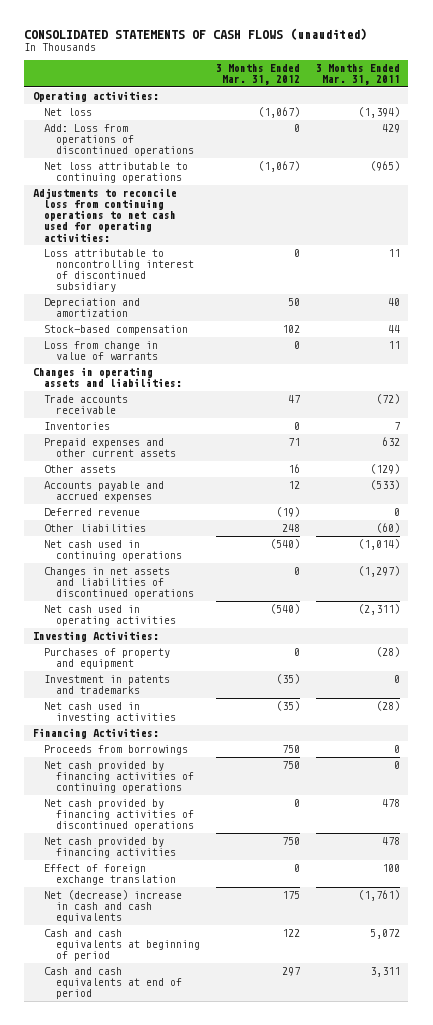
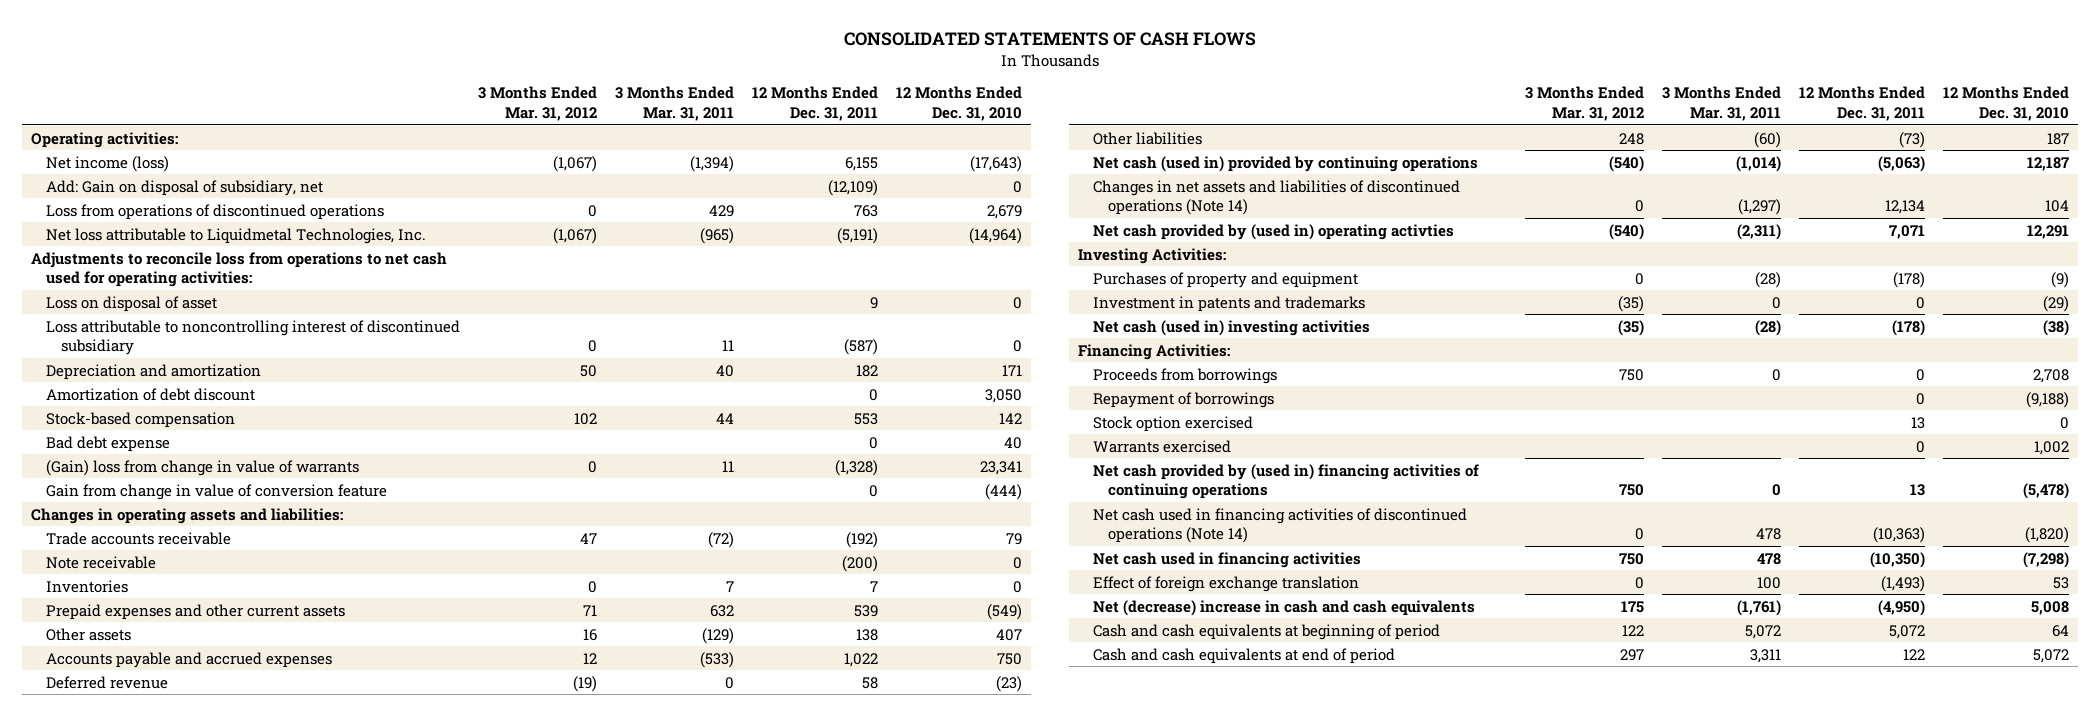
[24,27,368,40] CONSOLIDATED STATEMENTS OF CASH FLOWS (unaudited) -> [844,32,1257,47] CONSOLIDATED STATEMENTS OF CASH FLOWS
none -> [752,86,879,121] 12 Months Ended Dec. 31, 2011
none -> [896,86,1023,121] 12 Months Ended Dec. 31, 2010
[44,107,93,116] Net loss -> [46,155,170,172] Net income (loss)
none -> [46,179,324,196] Add: Gain on disposal of subsidiary, net
[44,123,194,157] Add: Loss from operations of discontinued operations -> [46,203,385,220] Loss from operations of discontinued operations
[44,161,189,184] Net loss attributable to continuing operations -> [46,227,427,244] Net loss attributable to Liquidmetal Technologies, Inc.
[32,187,177,242] Adjustments to reconcile loss from continuing operations to net cash used for operating activities: -> [30,251,447,288] Adjustments to reconcile loss from operations to net cash used for operating activities:
none -> [46,295,218,312] Loss on disposal of asset
none -> [46,387,256,401] Amortization of debt discount
none -> [46,435,171,452] Bad debt expense
[44,340,159,361] Loss from change in value of warrants -> [46,459,360,476] (Gain) loss from change in value of warrants
none -> [46,483,388,500] Gain from change in value of conversion feature
none -> [46,555,157,569] Note receivable
[44,539,182,562] Net cash used in continuing operations -> [1093,155,1479,172] Net cash (used in) provided by continuing operations
[44,566,194,600] Changes in net assets and liabilities of discontinued operations -> [1093,179,1461,216] Changes in net assets and liabilities of discontinued operations (Note 14)
[44,604,176,627] Net cash used in operating activities -> [1093,223,1455,240] Net cash provided by (used in) operating activties
[44,701,176,724] Net cash used in investing activities -> [1093,319,1371,336] Net cash (used in) investing activities
none -> [1093,391,1275,408] Repayment of borrowings
none -> [1093,415,1254,432] Stock option exercised
none -> [1093,439,1232,453] Warrants exercised
[44,760,194,794] Net cash provided by financing activities of continuing operations -> [1093,463,1480,500] Net cash provided by (used in) financing activities of continuing operations
[44,798,194,832] Net cash provided by financing activities of discontinued operations -> [1093,507,1468,544] Net cash used in financing activities of discontinued operations (Note 14)
[44,836,176,859] Net cash provided by financing activities -> [1093,551,1362,568] Net cash used in financing activities

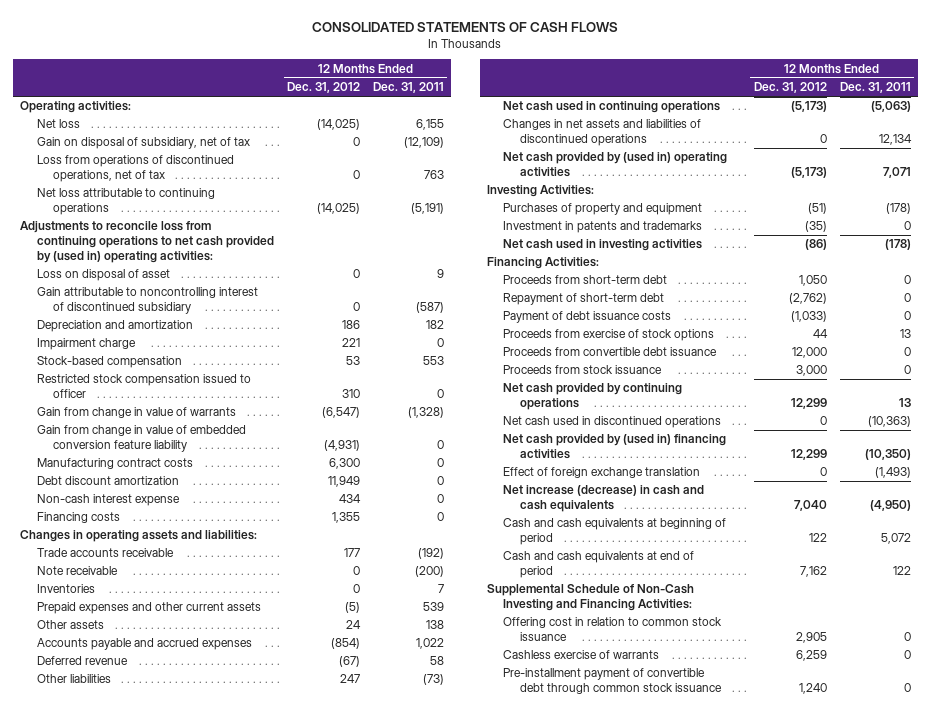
[478,86,598,121] 3 Months Ended Mar. 31, 2012 -> none
[615,86,735,121] 3 Months Ended Mar. 31, 2011 -> none
[896,86,1023,121] 12 Months Ended Dec. 31, 2010 -> none
none -> [286,82,360,94] Dec. 31, 2012
[46,155,170,172] Net income (loss) -> [36,119,80,129] Net loss
[46,179,324,196] Add: Gain on disposal of subsidiary, net -> [36,137,250,150] Gain on disposal of subsidiary, net of tax
[46,203,385,220] Loss from operations of discontinued operations -> [36,155,234,183] Loss from operations of discontinued operations, net of tax
[46,227,427,244] Net loss attributable to Liquidmetal Technologies, Inc. -> [36,188,215,216] Net loss attributable to continuing operations
[30,251,447,288] Adjustments to reconcile loss from operations to net cash used for operating activities: -> [19,221,274,264] Adjustments to reconcile loss from continuing operations to net cash provided by (used in) operating activities:
[46,319,461,356] Loss attributable to noncontrolling interest of discontinued subsidiary -> [36,287,258,315] Gain attributable to noncontrolling interest of discontinued subsidiary
[46,387,256,401] Amortization of debt discount -> none
none -> [36,338,136,351] Impairment charge
[46,435,171,452] Bad debt expense -> none
none -> [36,374,251,399] Restricted stock compensation issued to officer
[46,459,360,476] (Gain) loss from change in value of warrants -> [36,407,236,419] Gain from change in value of warrants
[46,483,388,500] Gain from change in value of conversion feature -> [36,425,246,453] Gain from change in value of embedded conversion feature liability
none -> [36,458,193,470] Manufacturing contract costs
none -> [36,476,179,486] Debt discount amortization
none -> [36,494,180,507] Non-cash interest expense
none -> [36,512,120,524] Financing costs
[1093,155,1479,172] Net cash (used in) provided by continuing operations -> [503,101,721,114] Net cash used in continuing operations
[1093,179,1461,216] Changes in net assets and liabilities of discontinued operations (Note 14) -> [503,119,702,147] Changes in net assets and liabilities of discontinued operations
[1093,223,1455,240] Net cash provided by (used in) operating activties -> [503,152,728,178] Net cash provided by (used in) operating activities
[1093,319,1371,336] Net cash (used in) investing activities -> [503,239,703,252] Net cash used in investing activities
[1093,367,1278,384] Proceeds from borrowings -> none
[1093,391,1275,408] Repayment of borrowings -> none
[1093,439,1232,453] Warrants exercised -> none
none -> [503,275,668,285] Proceeds from short-term debt
none -> [503,293,665,306] Repayment of short-term debt
none -> [503,311,672,324] Payment of debt issuance costs
[1093,415,1254,432] Stock option exercised -> [503,329,715,342] Proceeds from exercise of stock options
none -> [503,347,718,357] Proceeds from convertible debt issuance
none -> [503,365,663,375] Proceeds from stock issuance
[1093,463,1480,500] Net cash provided by (used in) financing activities of continuing operations -> [503,383,683,411] Net cash provided by continuing operations
[1093,507,1468,544] Net cash used in financing activities of discontinued operations (Note 14) -> [503,416,722,429] Net cash used in discontinued operations
[1093,551,1362,568] Net cash used in financing activities -> [503,434,727,460] Net cash provided by (used in) financing activities
[1093,599,1476,616] Net (decrease) increase in cash and cash equivalents -> [503,485,705,513] Net increase (decrease) in cash and cash equivalents
none -> [486,584,694,612] Supplemental Schedule of Non-Cash Investing and Financing Activities:
none -> [503,617,723,642] Offering cost in relation to common stock issuance
none -> [503,650,660,660] Cashless exercise of warrants
none -> [503,668,723,695] Pre-installment payment of convertible debt through common stock issuance

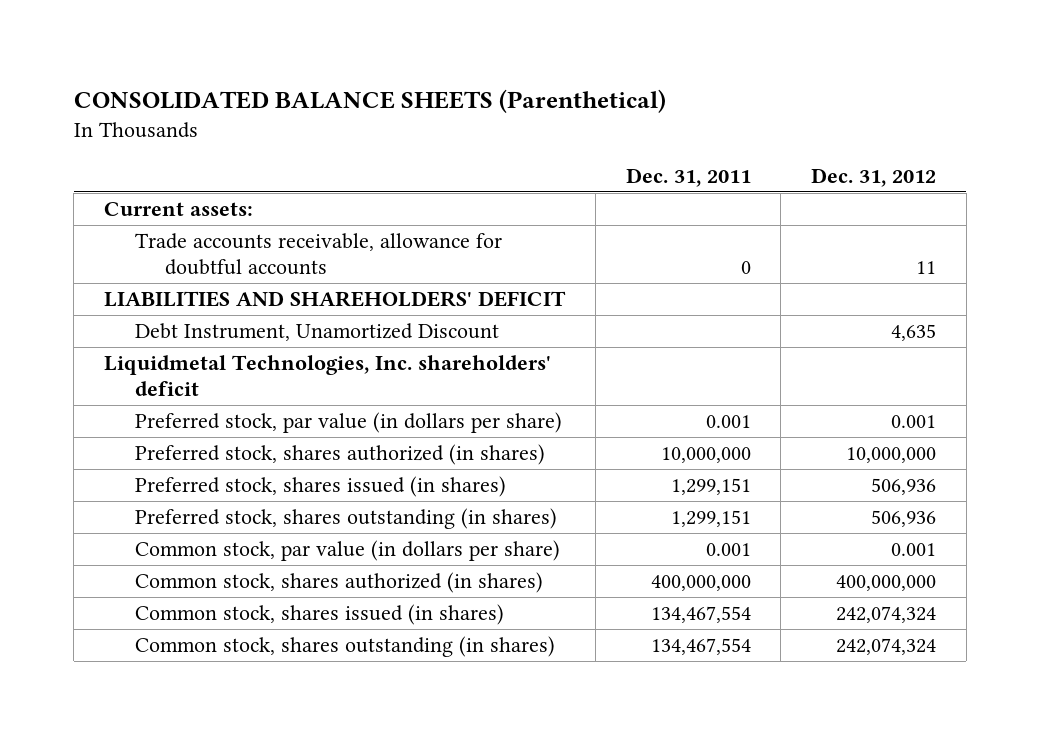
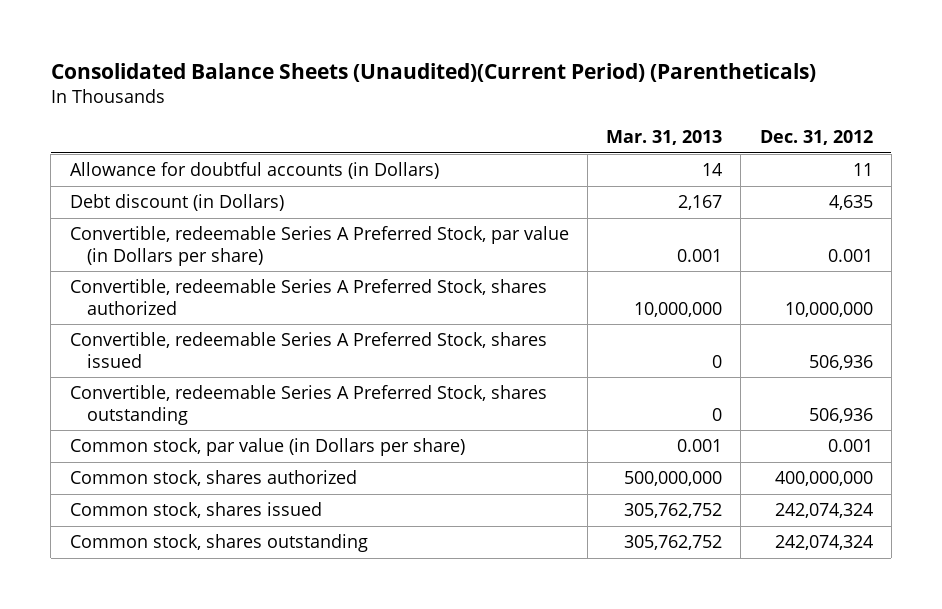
[73,88,666,113] CONSOLIDATED BALANCE SHEETS (Parenthetical) -> [50,62,816,82] Consolidated Balance Sheets (Unaudited)(Current Period) (Parentheticals)
[625,167,751,187] Dec. 31, 2011 -> none
none -> [606,129,723,145] Mar. 31, 2013
[104,202,254,217] Current assets: -> none
[104,291,567,308] LIABILITIES AND SHAREHOLDERS' DEFICIT -> none
[104,355,552,396] Liquidmetal Technologies, Inc. shareholders' deficit -> none
[134,233,502,275] Trade accounts receivable, allowance for doubtful accounts -> [69,162,439,180] Allowance for doubtful accounts (in Dollars)
[134,323,499,342] Debt Instrument, Unamortized Discount -> [69,194,284,212] Debt discount (in Dollars)
[134,412,562,434] Preferred stock, par value (in dollars per share) -> [69,226,569,266] Convertible, redeemable Series A Preferred Stock, par value (in Dollars per share)
[134,444,545,466] Preferred stock, shares authorized (in shares) -> [69,279,547,315] Convertible, redeemable Series A Preferred Stock, shares authorized
[134,476,506,498] Preferred stock, shares issued (in shares) -> [69,332,547,368] Convertible, redeemable Series A Preferred Stock, shares issued
[134,508,557,530] Preferred stock, shares outstanding (in shares) -> [69,385,547,425] Convertible, redeemable Series A Preferred Stock, shares outstanding
[134,540,560,562] Common stock, par value (in dollars per share) -> [69,438,465,457] Common stock, par value (in Dollars per share)
[134,572,543,594] Common stock, shares authorized (in shares) -> [69,470,357,487] Common stock, shares authorized
[134,604,504,626] Common stock, shares issued (in shares) -> [69,502,322,519] Common stock, shares issued
[134,636,555,658] Common stock, shares outstanding (in shares) -> [69,534,368,553] Common stock, shares outstanding

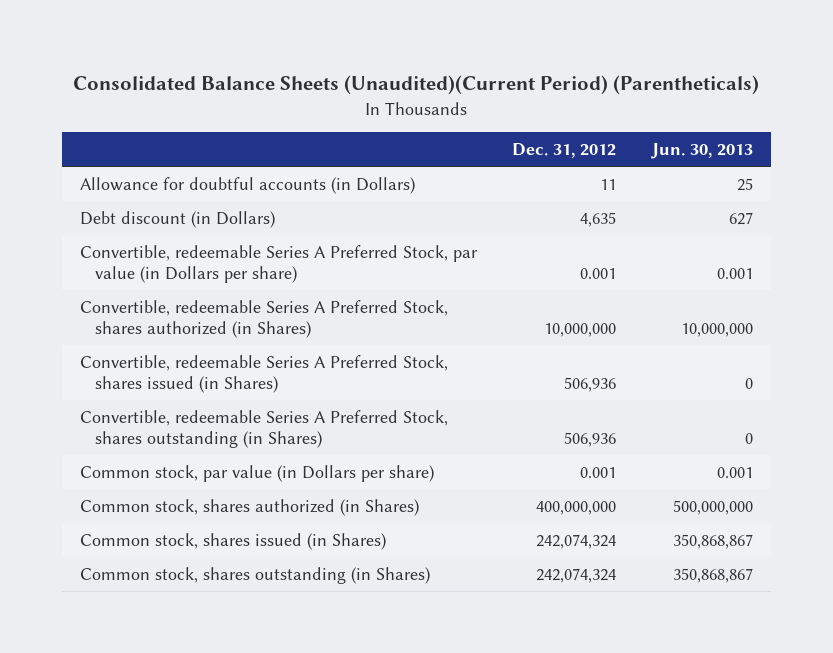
[606,129,723,145] Mar. 31, 2013 -> none
none -> [650,143,753,160] Jun. 30, 2013
[69,279,547,315] Convertible, redeemable Series A Preferred Stock, shares authorized -> [79,299,448,338] Convertible, redeemable Series A Preferred Stock, shares authorized (in Shares)
[69,332,547,368] Convertible, redeemable Series A Preferred Stock, shares issued -> [79,354,448,393] Convertible, redeemable Series A Preferred Stock, shares issued (in Shares)
[69,385,547,425] Convertible, redeemable Series A Preferred Stock, shares outstanding -> [79,409,448,448] Convertible, redeemable Series A Preferred Stock, shares outstanding (in Shares)
[69,470,357,487] Common stock, shares authorized -> [79,498,419,516] Common stock, shares authorized (in Shares)
[69,502,322,519] Common stock, shares issued -> [79,532,386,550] Common stock, shares issued (in Shares)
[69,534,368,553] Common stock, shares outstanding -> [79,566,430,584] Common stock, shares outstanding (in Shares)

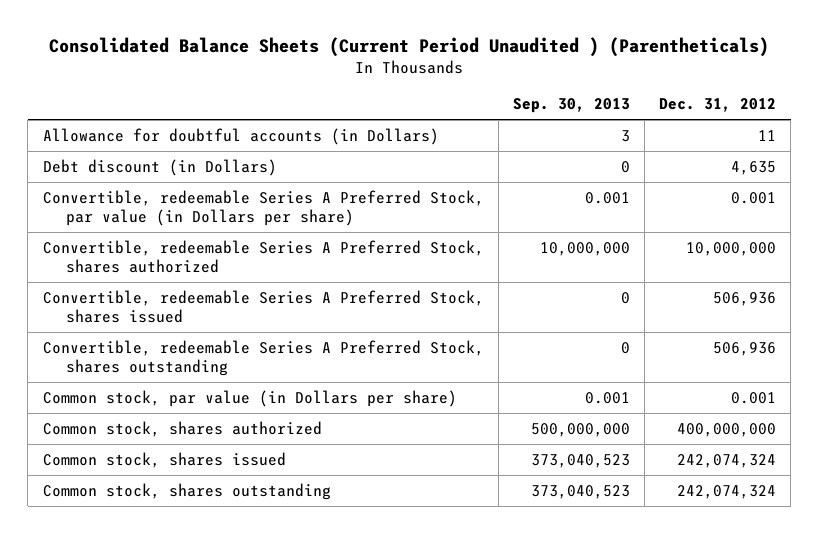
[73,75,760,96] Consolidated Balance Sheets (Unaudited)(Current Period) (Parentheticals) -> [49,36,770,57] Consolidated Balance Sheets (Current Period Unaudited ) (Parentheticals)
[650,143,753,160] Jun. 30, 2013 -> none
none -> [512,98,630,114] Sep. 30, 2013
[79,299,448,338] Convertible, redeemable Series A Preferred Stock, shares authorized (in Shares) -> [42,239,484,274] Convertible, redeemable Series A Preferred Stock, shares authorized
[79,354,448,393] Convertible, redeemable Series A Preferred Stock, shares issued (in Shares) -> [42,289,484,324] Convertible, redeemable Series A Preferred Stock, shares issued
[79,409,448,448] Convertible, redeemable Series A Preferred Stock, shares outstanding (in Shares) -> [42,339,484,377] Convertible, redeemable Series A Preferred Stock, shares outstanding
[79,498,419,516] Common stock, shares authorized (in Shares) -> [42,420,322,437] Common stock, shares authorized
[79,532,386,550] Common stock, shares issued (in Shares) -> [42,451,286,468] Common stock, shares issued
[79,566,430,584] Common stock, shares outstanding (in Shares) -> [42,482,331,500] Common stock, shares outstanding

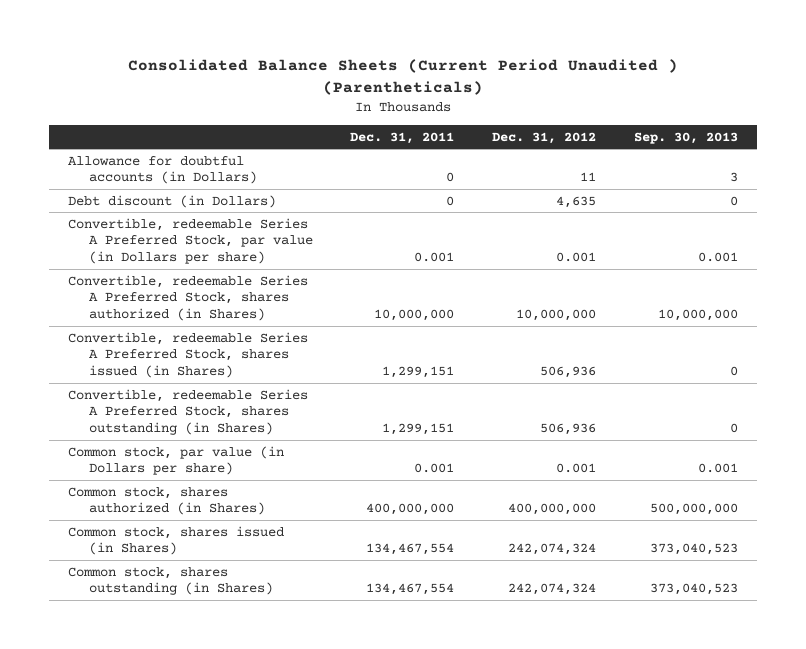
none -> [350,131,455,144] Dec. 31, 2011
[42,239,484,274] Convertible, redeemable Series A Preferred Stock, shares authorized -> [67,274,308,322] Convertible, redeemable Series A Preferred Stock, shares authorized (in Shares)
[42,289,484,324] Convertible, redeemable Series A Preferred Stock, shares issued -> [67,331,308,379] Convertible, redeemable Series A Preferred Stock, shares issued (in Shares)
[42,339,484,377] Convertible, redeemable Series A Preferred Stock, shares outstanding -> [67,388,308,436] Convertible, redeemable Series A Preferred Stock, shares outstanding (in Shares)
[42,420,322,437] Common stock, shares authorized -> [67,486,265,516] Common stock, shares authorized (in Shares)
[42,451,286,468] Common stock, shares issued -> [67,525,284,556] Common stock, shares issued (in Shares)
[42,482,331,500] Common stock, shares outstanding -> [67,566,273,596] Common stock, shares outstanding (in Shares)

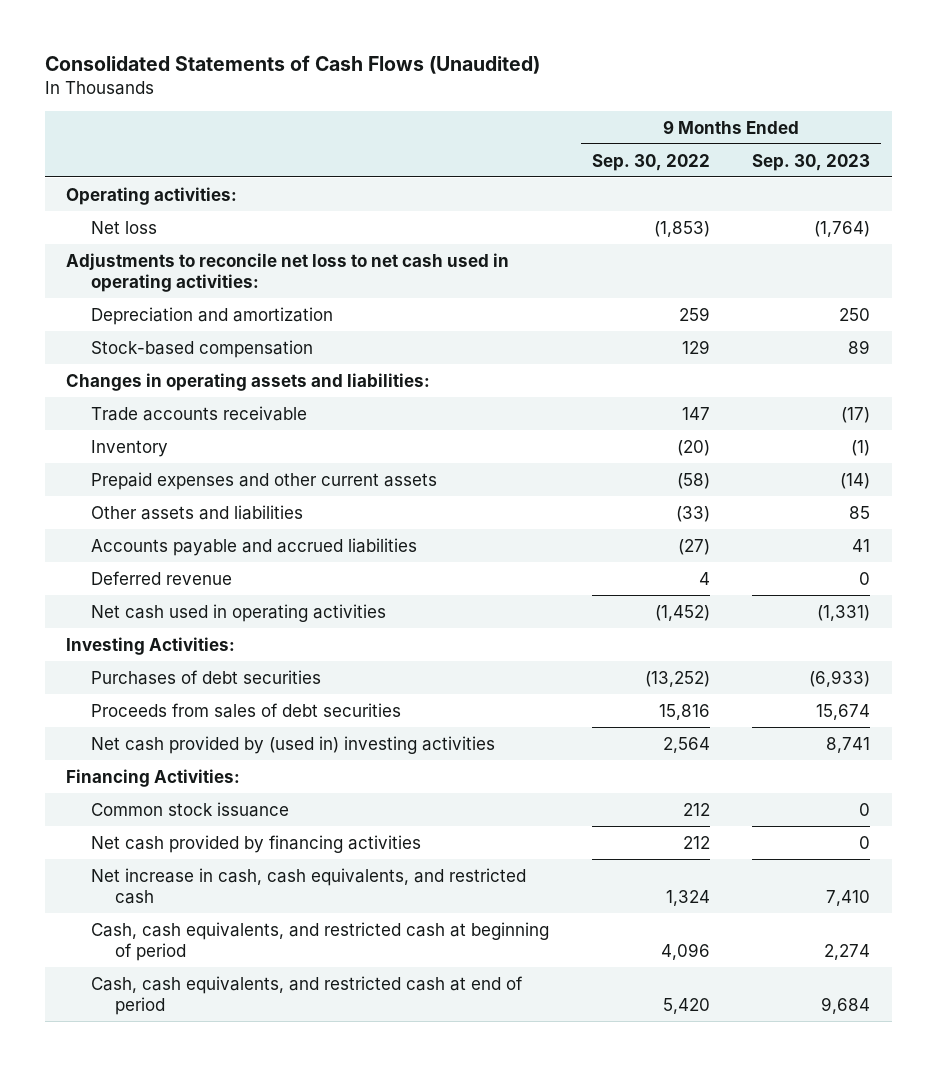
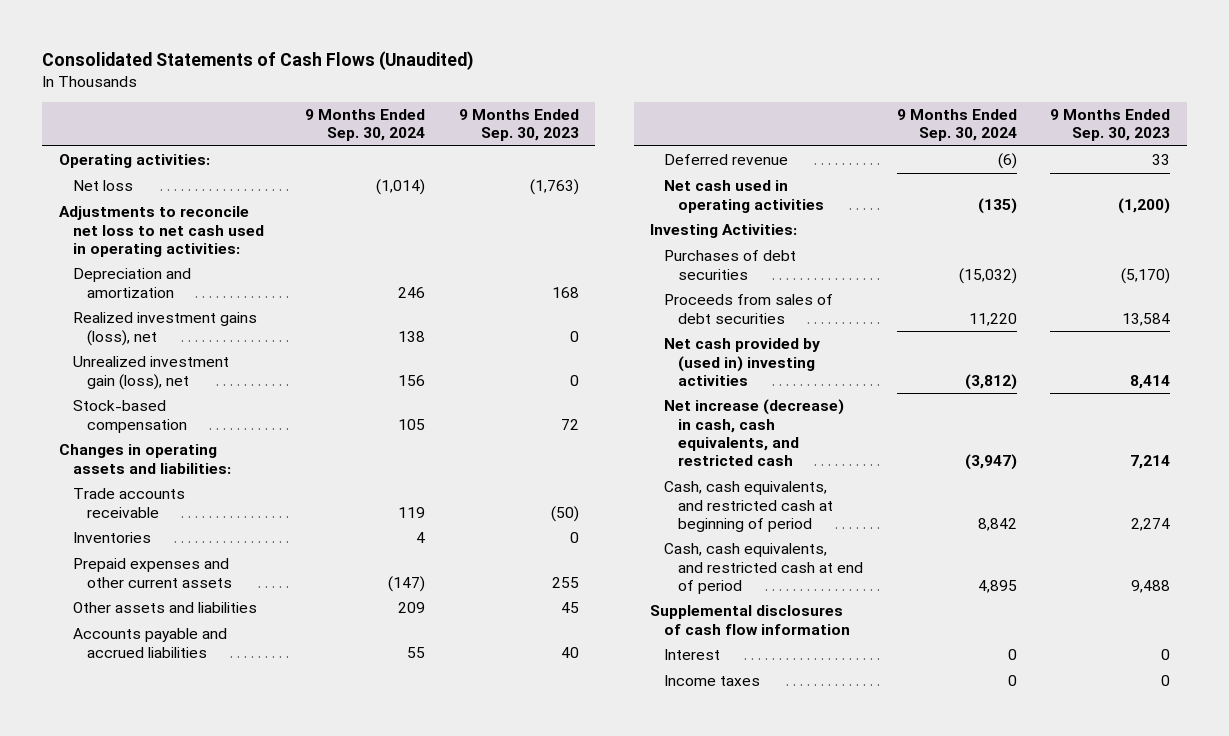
[591,153,710,171] Sep. 30, 2022 -> none
none -> [305,109,426,142] 9 Months Ended Sep. 30, 2024
[814,220,871,237] (1,764) -> [529,179,579,196] (1,763)
[839,307,871,321] 250 -> [551,286,579,298] 168
none -> [72,312,257,346] Realized investment gains (loss), net
none -> [72,356,229,390] Unrealized investment gain (loss), net
[848,339,871,354] 89 -> [560,418,579,430] 72
[90,439,168,457] Inventory -> none
[841,406,871,423] (17) -> [550,505,579,522] (50)
none -> [72,532,151,544] Inventories
[840,472,871,489] (14) -> [551,576,579,588] 255
[849,505,871,519] 85 -> [560,602,579,614] 45
[852,538,871,552] 41 -> [560,646,579,658] 40
[859,571,871,585] 0 -> [1152,154,1171,166] 33
[817,604,871,621] (1,331) -> [1118,197,1171,214] (1,200)
[66,768,241,787] Financing Activities: -> none
[90,801,289,817] Common stock issuance -> none
[90,834,421,853] Net cash provided by financing activities -> none
[809,669,871,687] (6,933) -> [1121,267,1171,284] (5,170)
[816,703,871,720] 15,674 -> [1122,312,1171,326] 13,584
[826,736,871,753] 8,741 -> [1130,374,1171,389] 8,414
[90,867,526,904] Net increase in cash, cash equivalents, and restricted cash -> [664,399,845,467] Net increase (decrease) in cash, cash equivalents, and restricted cash
[826,889,871,906] 7,410 -> [1130,455,1171,470] 7,214
[821,996,871,1014] 9,684 -> [1131,579,1171,593] 9,488
none -> [650,605,851,635] Supplemental disclosures of cash flow information
none -> [664,649,721,661] Interest
none -> [664,675,761,687] Income taxes

